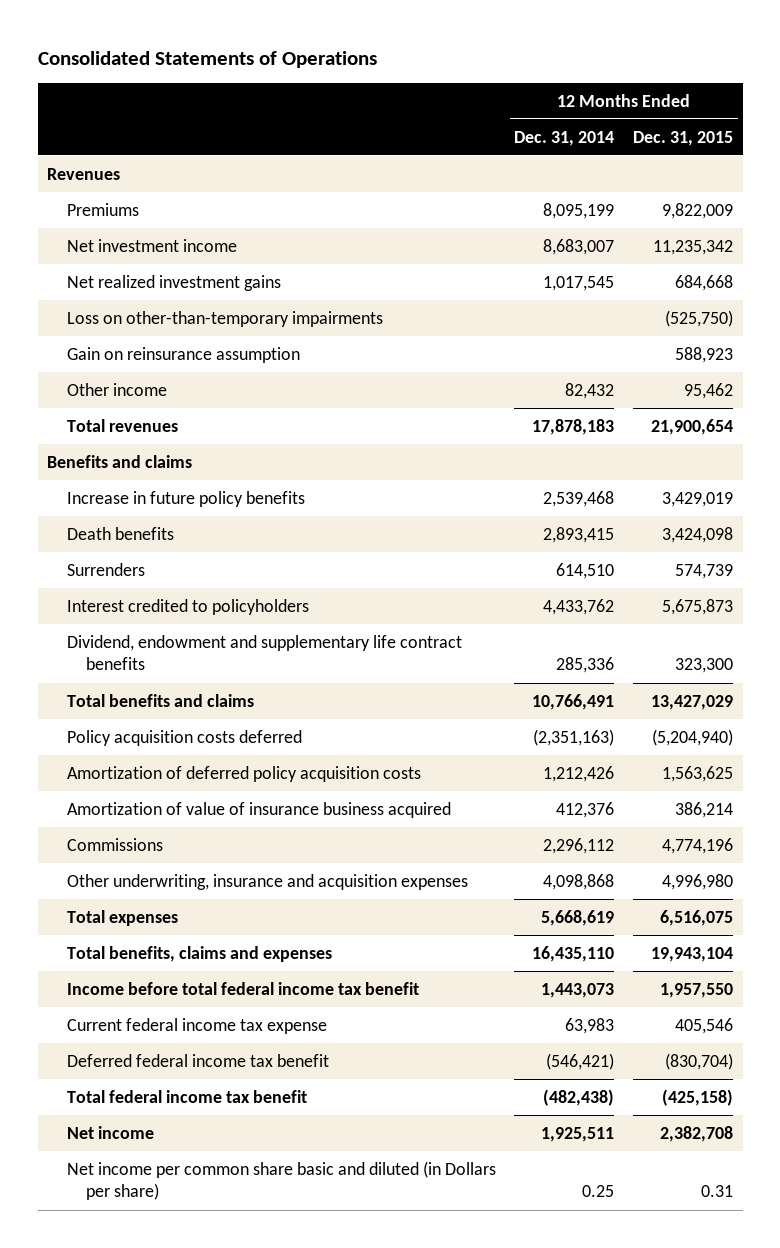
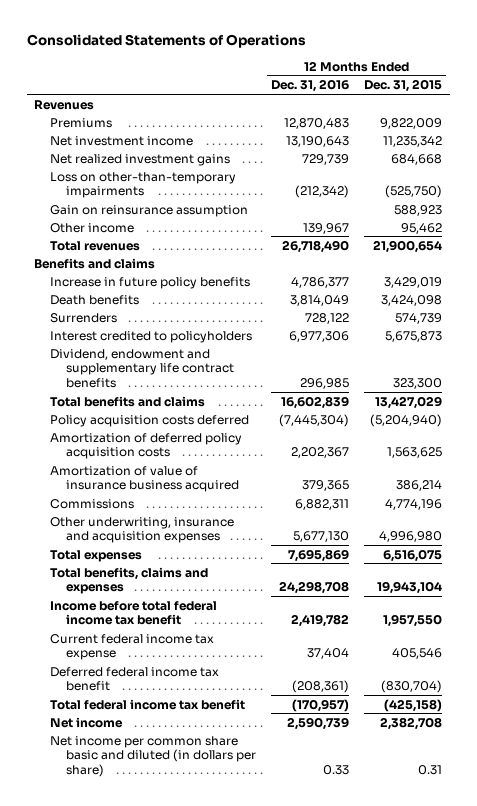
[514,130,615,146] Dec. 31, 2014 -> none
none -> [271,79,350,93] Dec. 31, 2016
[66,1160,496,1201] Net income per common share basic and diluted (in Dollars per share) -> [50,735,256,778] Net income per common share basic and diluted (in dollars per share)

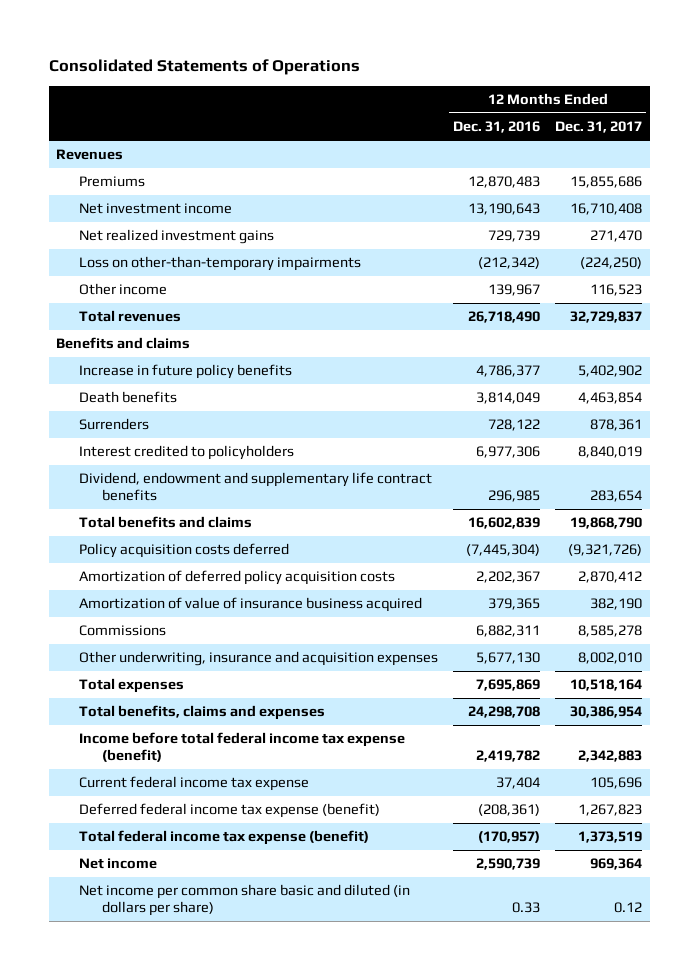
[364,79,443,93] Dec. 31, 2015 -> none
none -> [555,121,643,134] Dec. 31, 2017
[50,204,249,217] Gain on reinsurance assumption -> none
[50,600,218,626] Income before total federal income tax benefit -> [79,732,406,763] Income before total federal income tax expense (benefit)
[50,666,220,692] Deferred federal income tax benefit -> [79,803,381,819] Deferred federal income tax expense (benefit)
[50,698,246,710] Total federal income tax benefit -> [79,830,370,846] Total federal income tax expense (benefit)

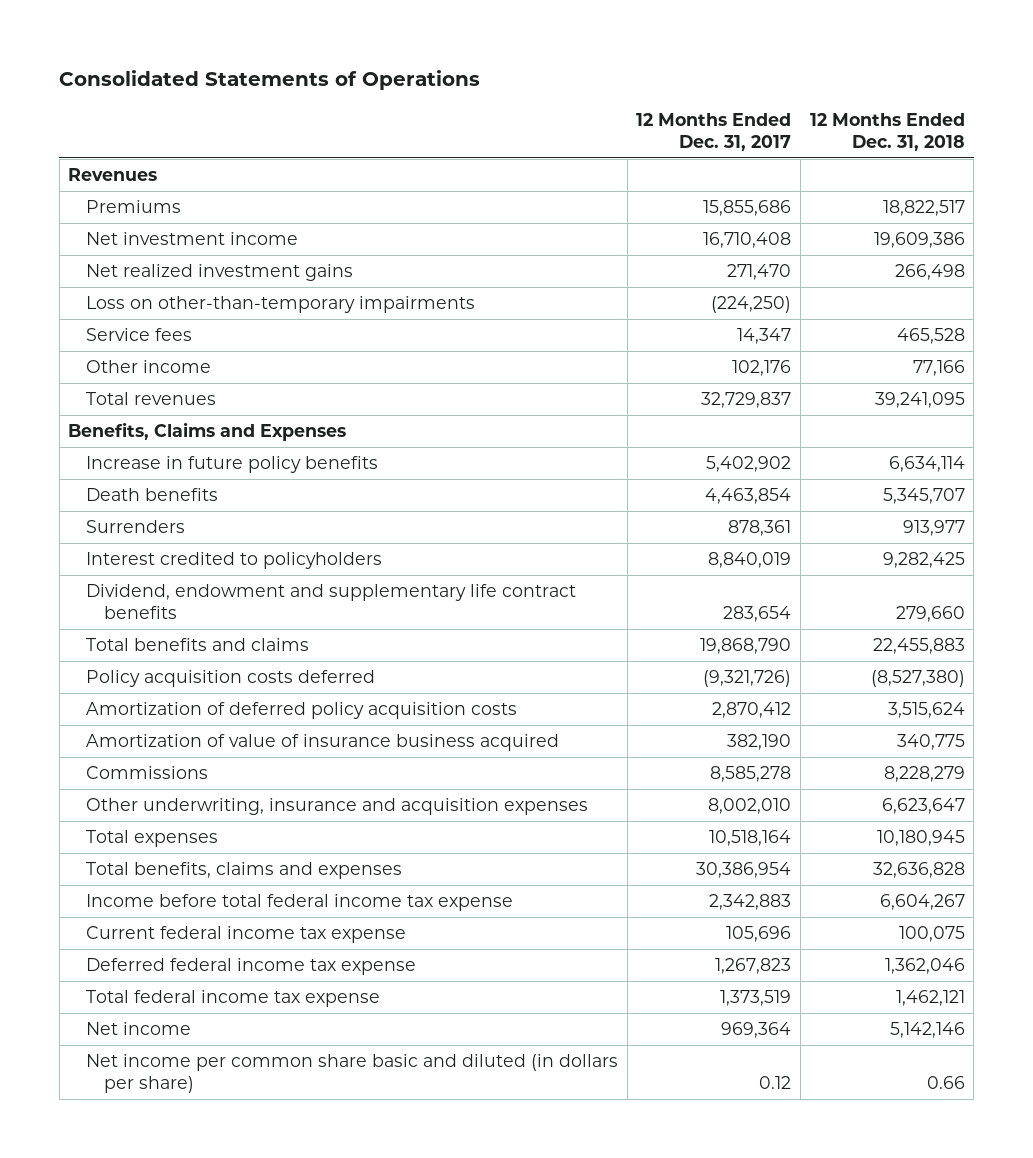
[453,121,541,134] Dec. 31, 2016 -> none
none -> [809,112,965,152] 12 Months Ended Dec. 31, 2018
none -> [86,327,193,341] Service fees
[590,284,643,297] 116,523 -> [732,359,792,376] 102,176
[56,337,191,350] Benefits and claims -> [68,421,347,441] Benefits, Claims and Expenses
[79,732,406,763] Income before total federal income tax expense (benefit) -> [86,893,514,911] Income before total federal income tax expense
[79,803,381,819] Deferred federal income tax expense (benefit) -> [86,957,417,975] Deferred federal income tax expense
[79,830,370,846] Total federal income tax expense (benefit) -> [86,989,381,1007] Total federal income tax expense

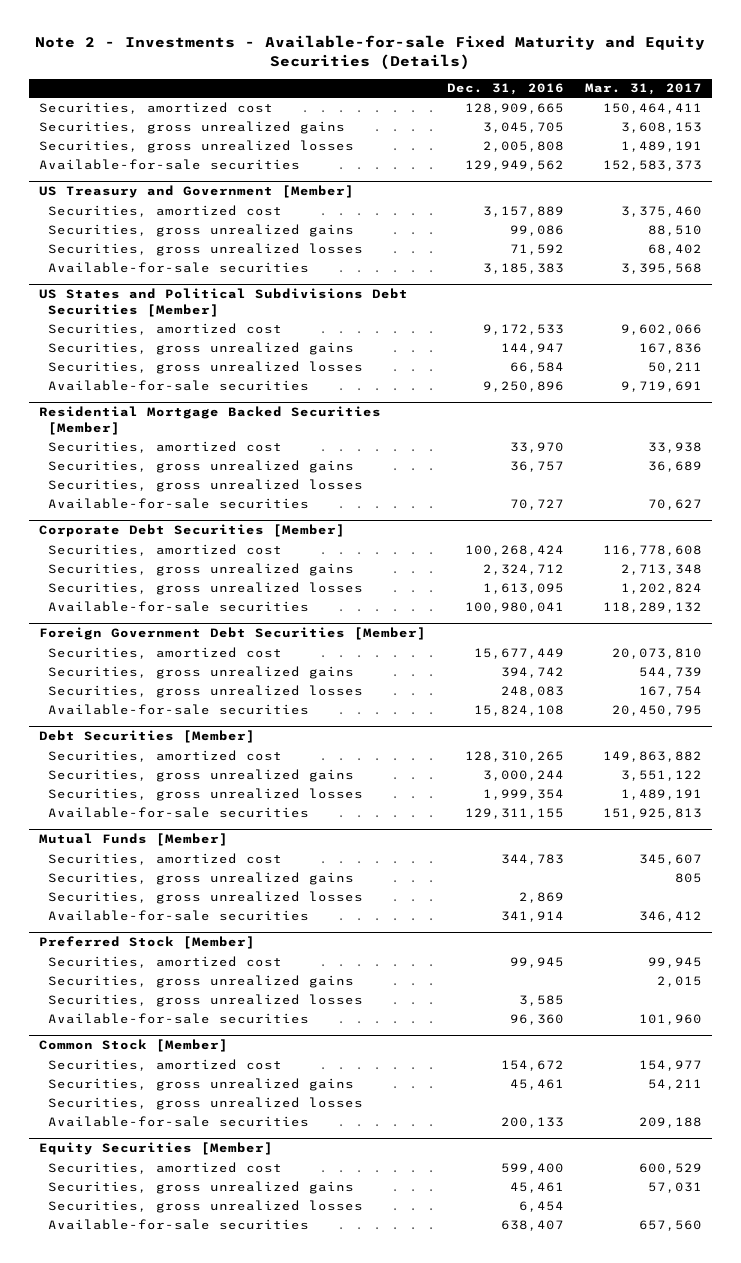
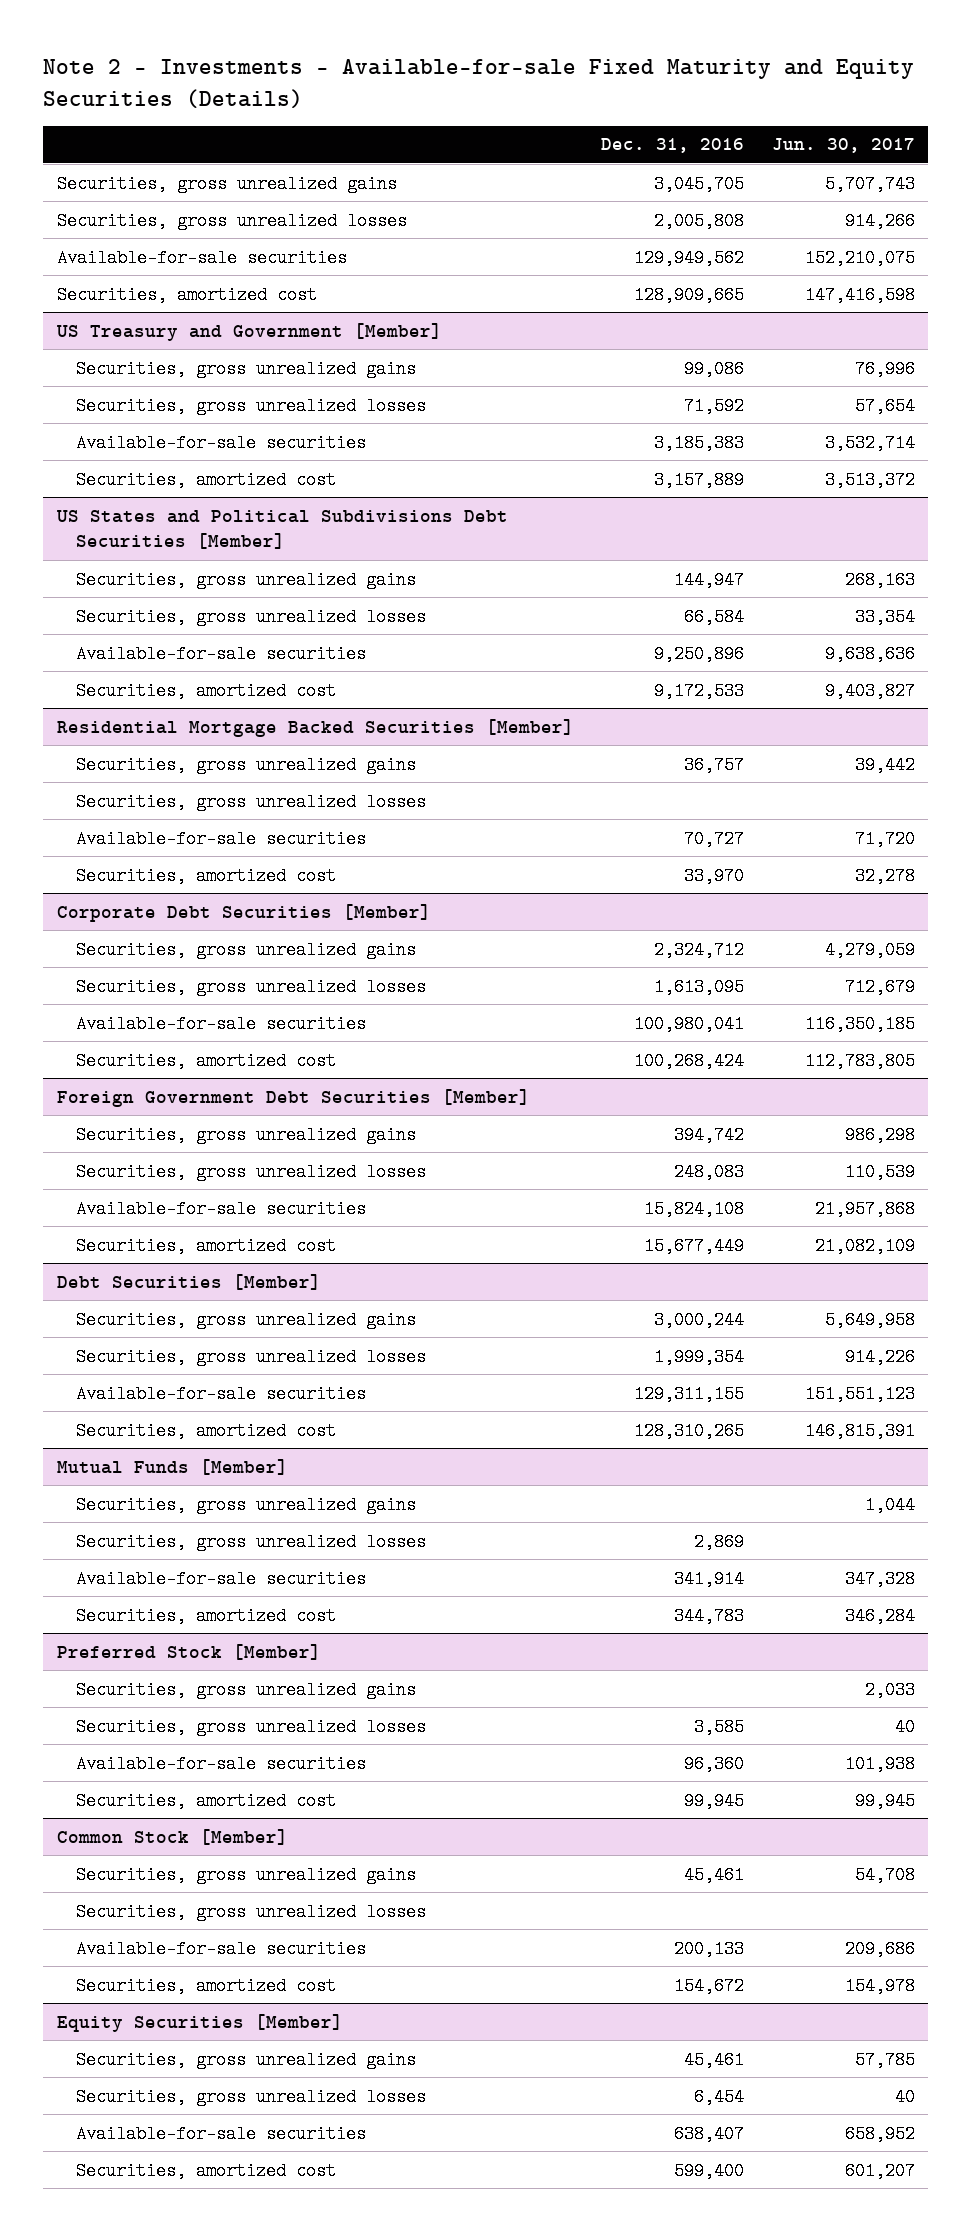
[584,83,702,96] Mar. 31, 2017 -> none
none -> [771,138,915,154] Jun. 30, 2017
[38,101,273,114] Securities, amortized cost -> [56,285,317,304] Securities, amortized cost
[48,204,283,217] Securities, amortized cost -> [75,470,336,489] Securities, amortized cost
[48,322,283,335] Securities, amortized cost -> [75,681,336,700] Securities, amortized cost
[48,440,283,453] Securities, amortized cost -> [75,866,336,885] Securities, amortized cost
[48,543,283,556] Securities, amortized cost -> [75,1051,336,1070] Securities, amortized cost
[48,646,283,659] Securities, amortized cost -> [75,1236,336,1255] Securities, amortized cost
[48,749,283,762] Securities, amortized cost -> [75,1421,336,1440] Securities, amortized cost
[48,852,283,865] Securities, amortized cost -> [75,1606,336,1625] Securities, amortized cost
[48,955,283,968] Securities, amortized cost -> [75,1791,336,1810] Securities, amortized cost
[48,1058,283,1071] Securities, amortized cost -> [75,1976,336,1995] Securities, amortized cost
[48,1161,283,1174] Securities, amortized cost -> [75,2161,336,2180] Securities, amortized cost

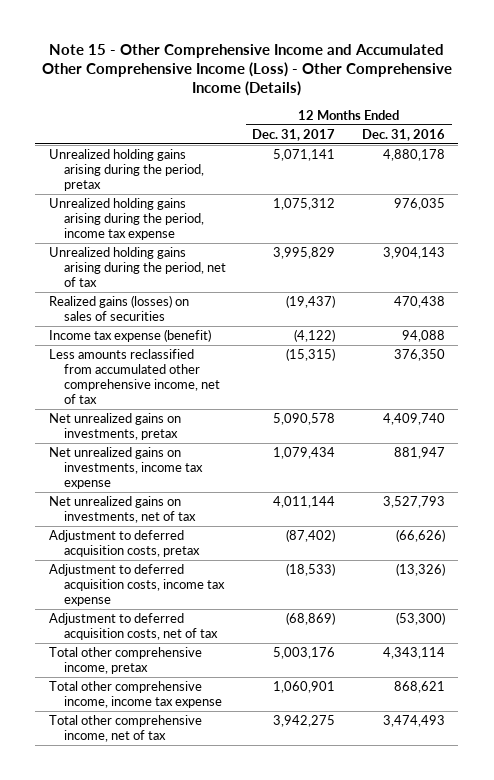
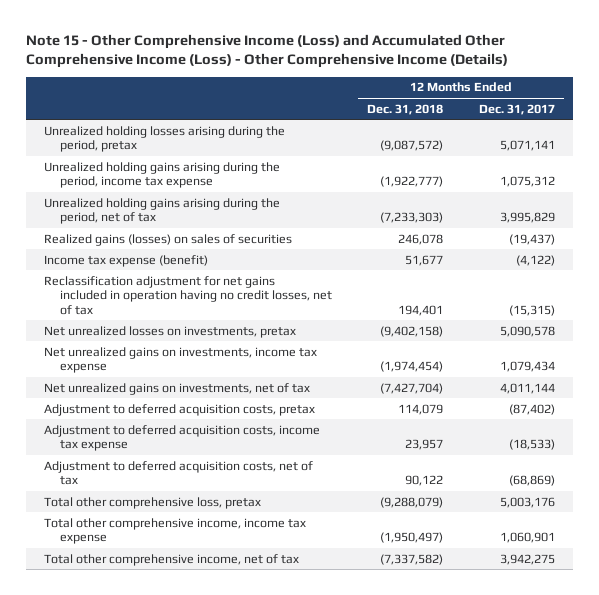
[41,43,452,97] Note 15 - Other Comprehensive Income and Accumulated Other Comprehensive Income (Loss) - Other Comprehensive Income (Details) -> [25,34,508,69] Note 15 - Other Comprehensive Income (Loss) and Accumulated Other Comprehensive Income (Loss) - Other Comprehensive Income (Details)
[361,128,445,141] Dec. 31, 2016 -> none
none -> [367,103,444,115] Dec. 31, 2018
[48,148,204,191] Unrealized holding gains arising during the period, pretax -> [43,125,285,153] Unrealized holding losses arising during the period, pretax
[48,348,220,404] Less amounts reclassified from accumulated other comprehensive income, net of tax -> [43,275,332,315] Reclassification adjustment for net gains included in operation having no credit losses, net of tax
[48,412,181,440] Net unrealized gains on investments, pretax -> [43,325,296,338] Net unrealized losses on investments, pretax
[48,646,202,674] Total other comprehensive income, pretax -> [43,496,261,509] Total other comprehensive loss, pretax

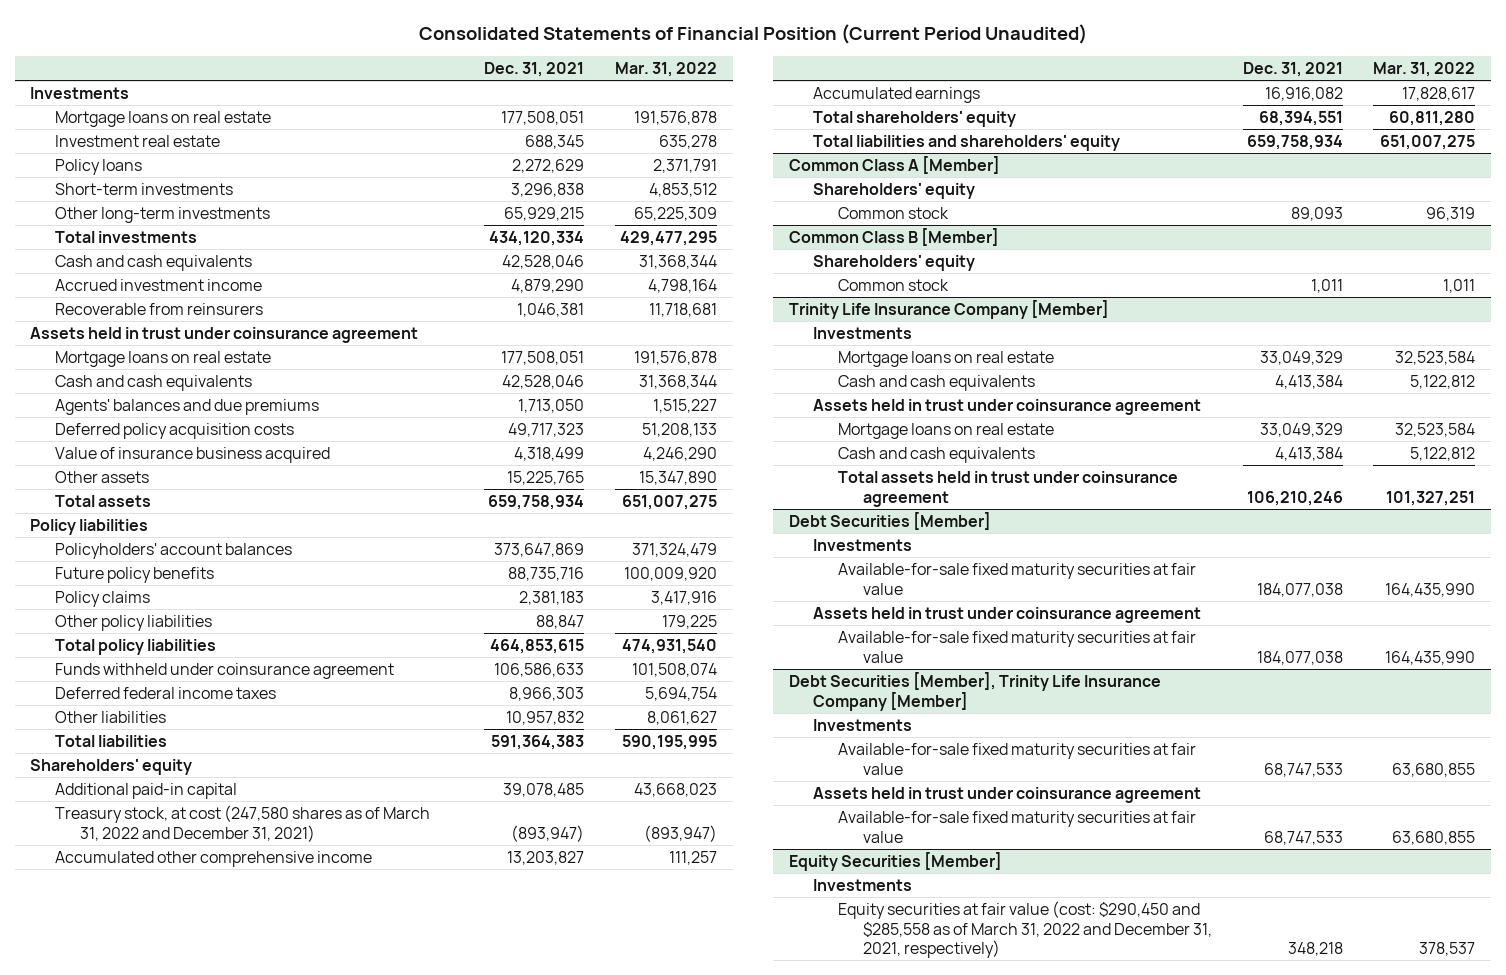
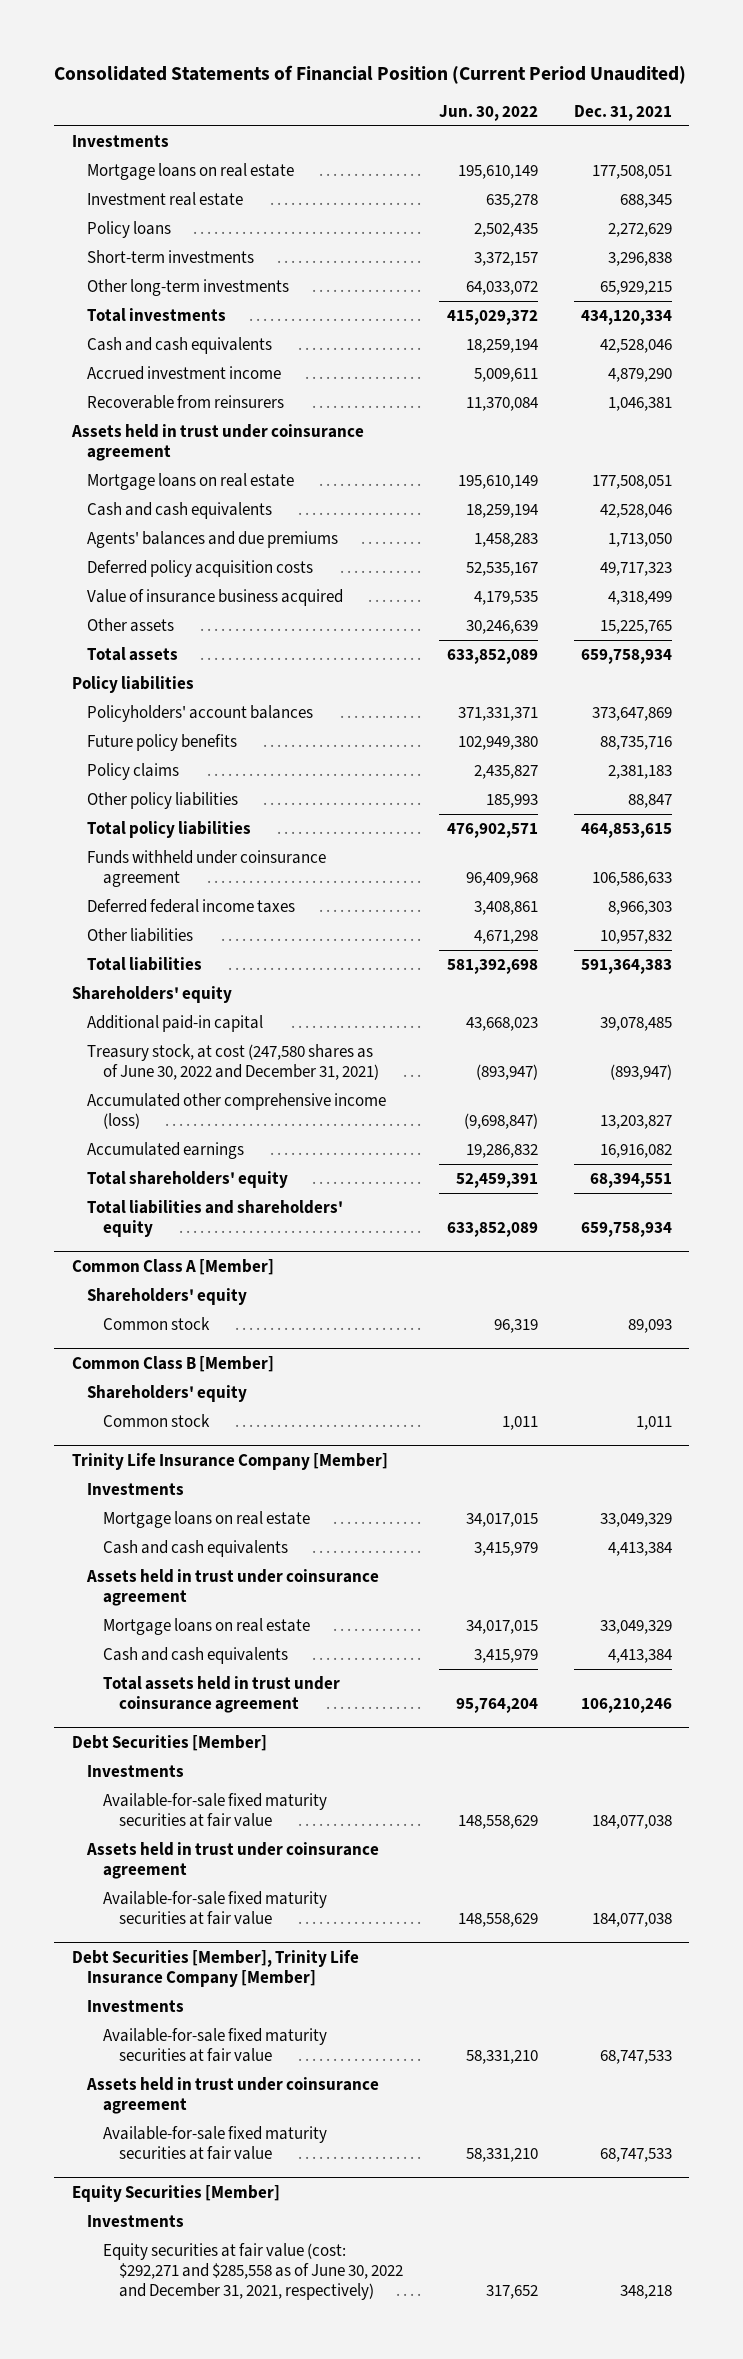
[615,62,718,78] Mar. 31, 2022 -> none
none -> [438,104,538,121] Jun. 30, 2022
[55,805,431,842] Treasury stock, at cost (247,580 shares as of March 31, 2022 and December 31, 2021) -> [87,1044,380,1081] Treasury stock, at cost (247,580 shares as of June 30, 2022 and December 31, 2021)
[55,851,373,868] Accumulated other comprehensive income -> [87,1093,387,1130] Accumulated other comprehensive income (loss)
[837,901,1212,959] Equity securities at fair value (cost: $290,450 and $285,558 as of March 31, 2022 and December 31, 2021, respectively) -> [103,2243,404,2301] Equity securities at fair value (cost: $292,271 and $285,558 as of June 30, 2022 and December 31, 2021, respectively)

